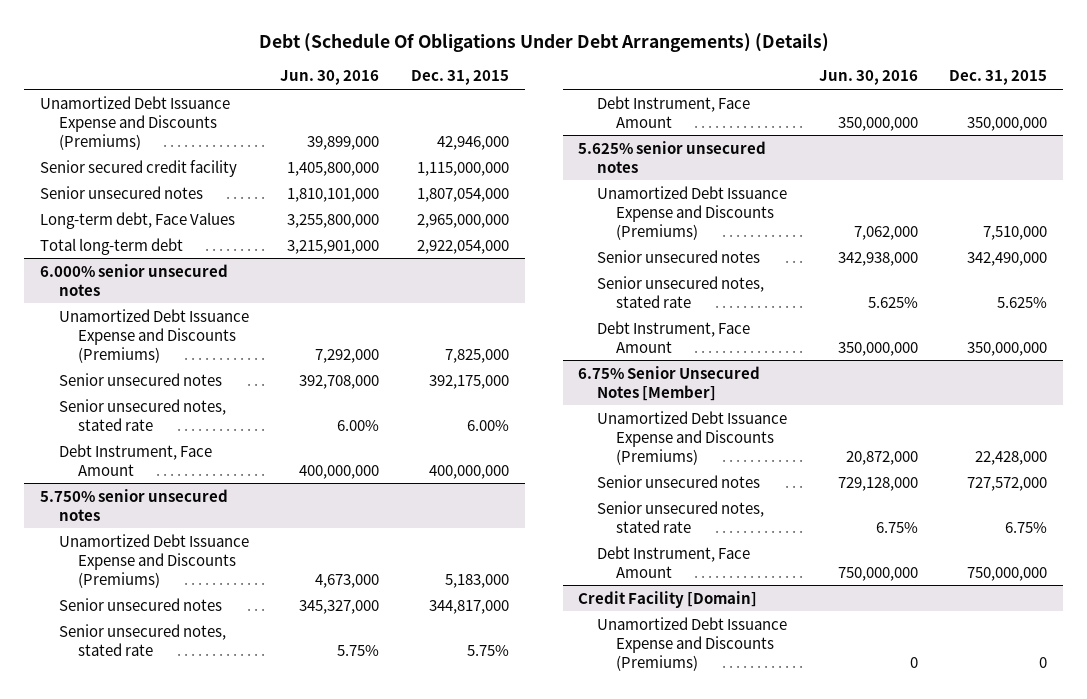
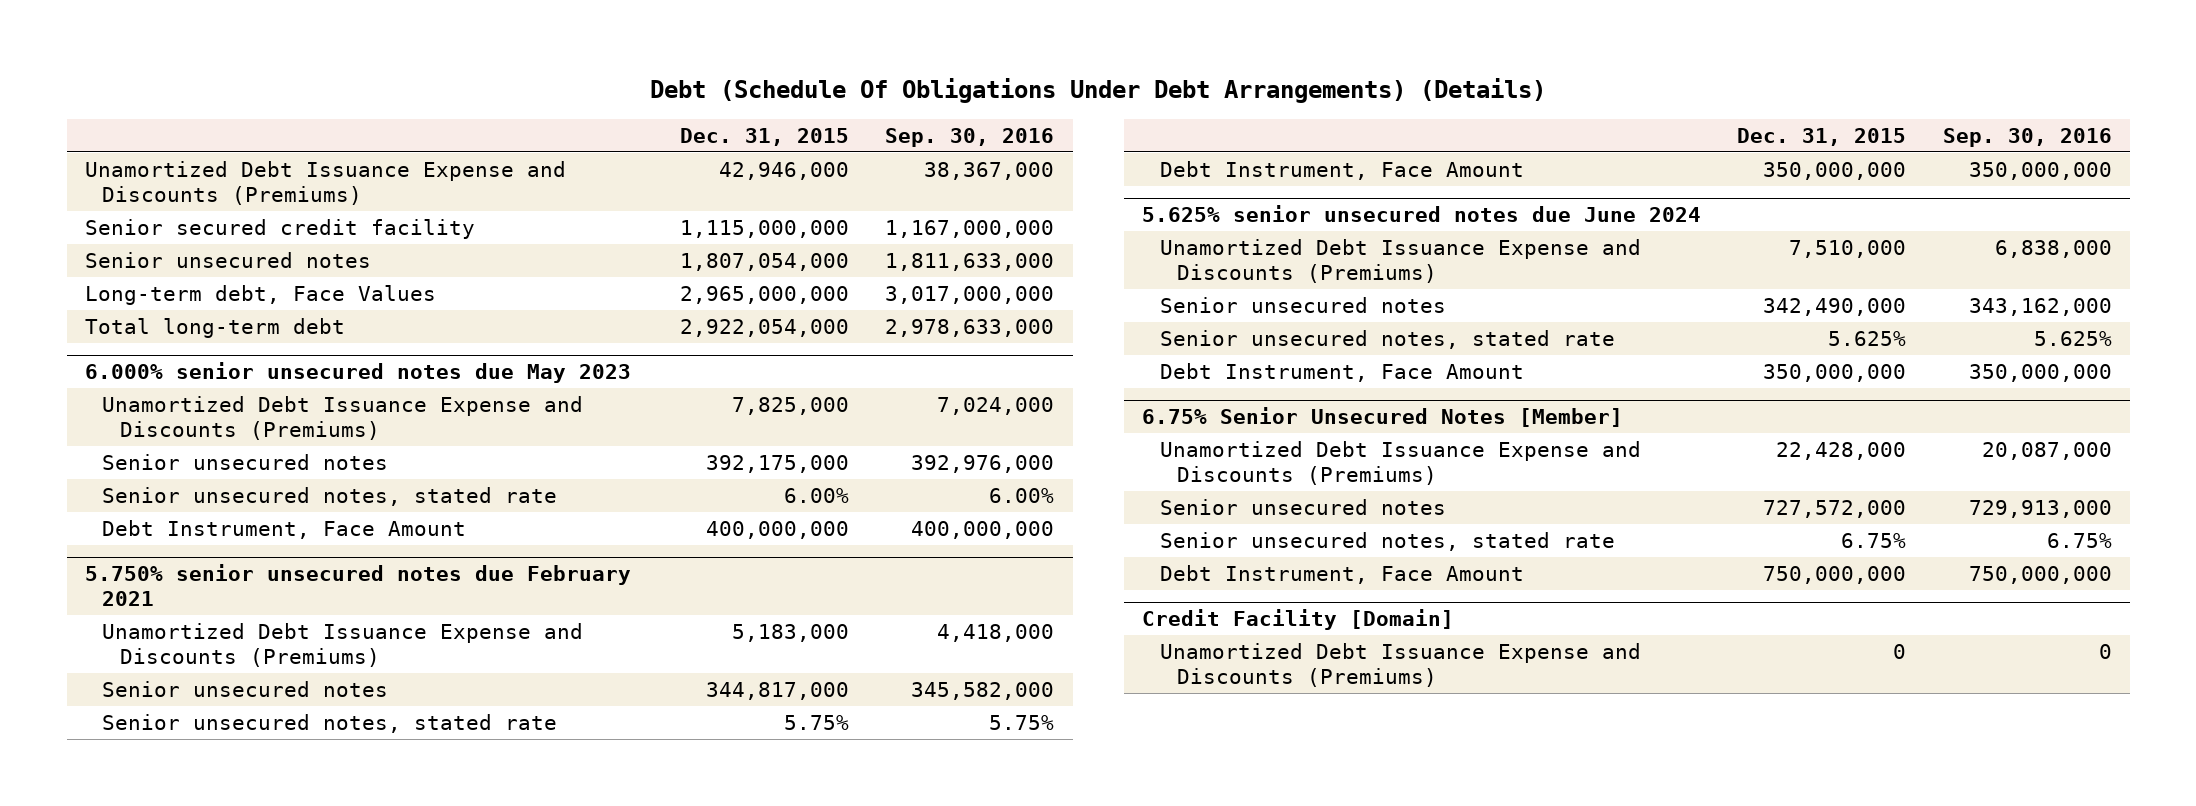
[280,70,380,86] Jun. 30, 2016 -> none
none -> [885,127,1055,147] Sep. 30, 2016
[39,263,228,296] 6.000% senior unsecured notes -> [84,362,631,384] 6.000% senior unsecured notes due May 2023
[39,488,228,521] 5.750% senior unsecured notes -> [84,564,631,607] 5.750% senior unsecured notes due February 2021
[578,140,767,173] 5.625% senior unsecured notes -> [1141,205,1701,223] 5.625% senior unsecured notes due June 2024

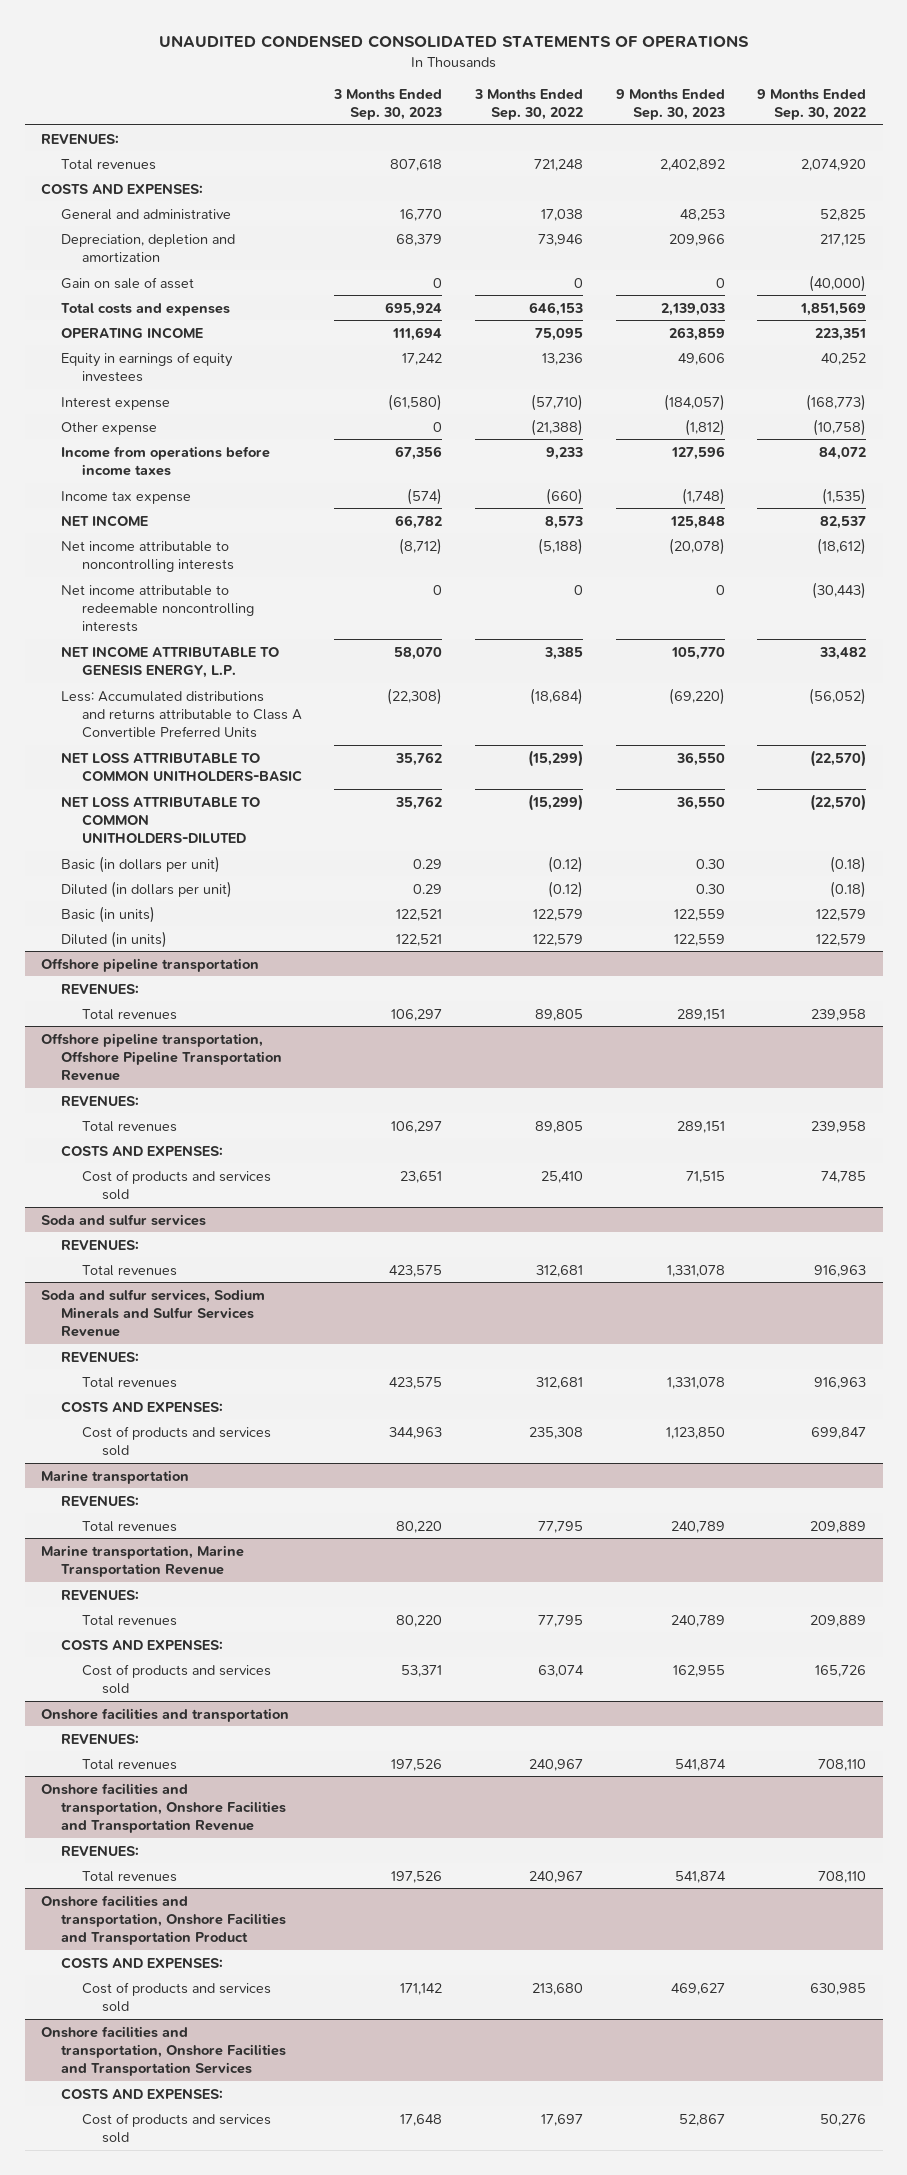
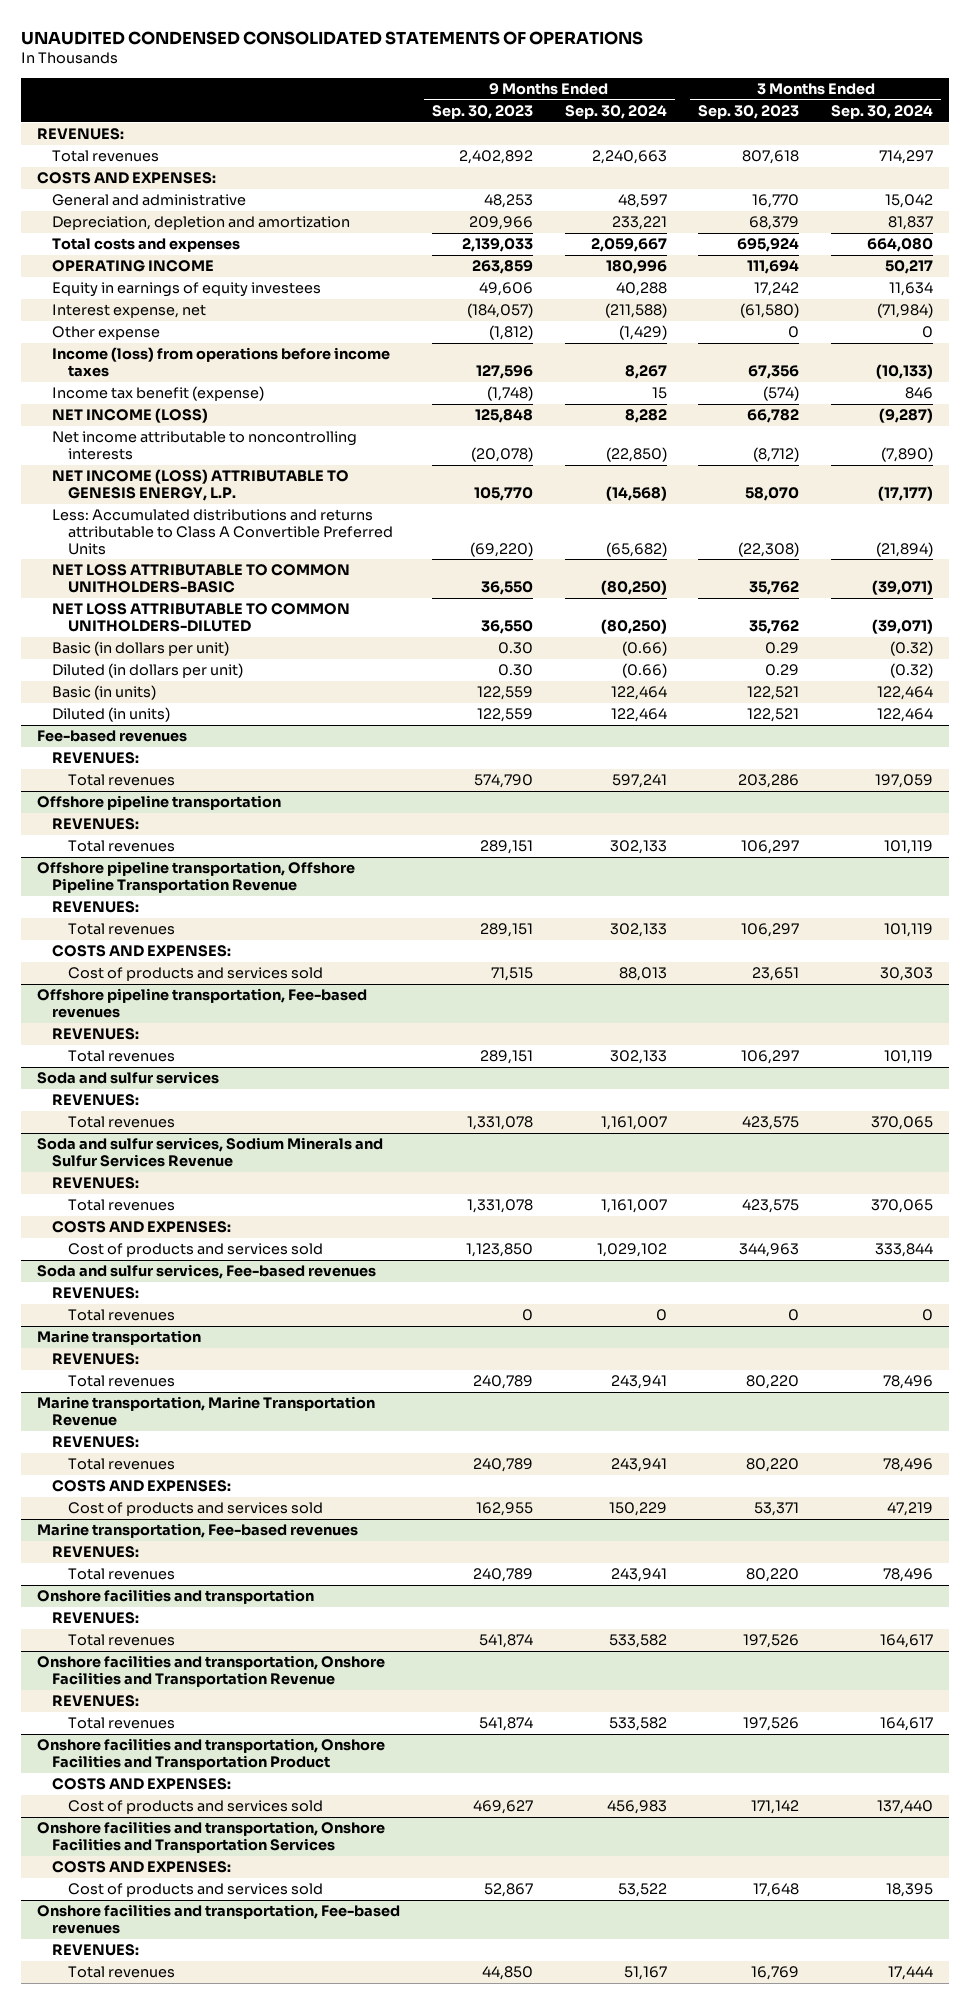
[474,88,584,121] 3 Months Ended Sep. 30, 2022 -> none
[757,88,867,121] 9 Months Ended Sep. 30, 2022 -> none
none -> [564,104,667,119] Sep. 30, 2024
none -> [831,104,934,119] Sep. 30, 2024
[61,276,195,289] Gain on sale of asset -> none
[61,396,171,410] Interest expense -> [52,304,207,319] Interest expense, net
[61,445,271,476] Income from operations before income taxes -> [52,347,391,378] Income (loss) from operations before income taxes
[61,490,192,504] Income tax expense -> [52,386,265,402] Income tax benefit (expense)
[61,514,149,527] NET INCOME -> [52,408,209,424] NET INCOME (LOSS)
[61,584,254,633] Net income attributable to redeemable noncontrolling interests -> none
[61,645,280,678] NET INCOME ATTRIBUTABLE TO GENESIS ENERGY, L.P. -> [52,469,350,502] NET INCOME (LOSS) ATTRIBUTABLE TO GENESIS ENERGY, L.P.
none -> [36,730,187,743] Fee-based revenues
none -> [52,752,140,765] REVENUES:
none -> [67,774,175,787] Total revenues
none -> [36,988,367,1019] Offshore pipeline transportation, Fee-based revenues
none -> [52,1028,140,1041] REVENUES:
none -> [67,1050,175,1063] Total revenues
none -> [36,1264,376,1280] Soda and sulfur services, Fee-based revenues
none -> [52,1287,140,1300] REVENUES:
none -> [67,1309,175,1322] Total revenues
none -> [36,1523,358,1539] Marine transportation, Fee-based revenues
none -> [52,1546,140,1559] REVENUES:
none -> [67,1568,175,1581] Total revenues
none -> [36,1904,400,1935] Onshore facilities and transportation, Fee-based revenues
none -> [52,1944,140,1957] REVENUES:
none -> [67,1966,175,1979] Total revenues

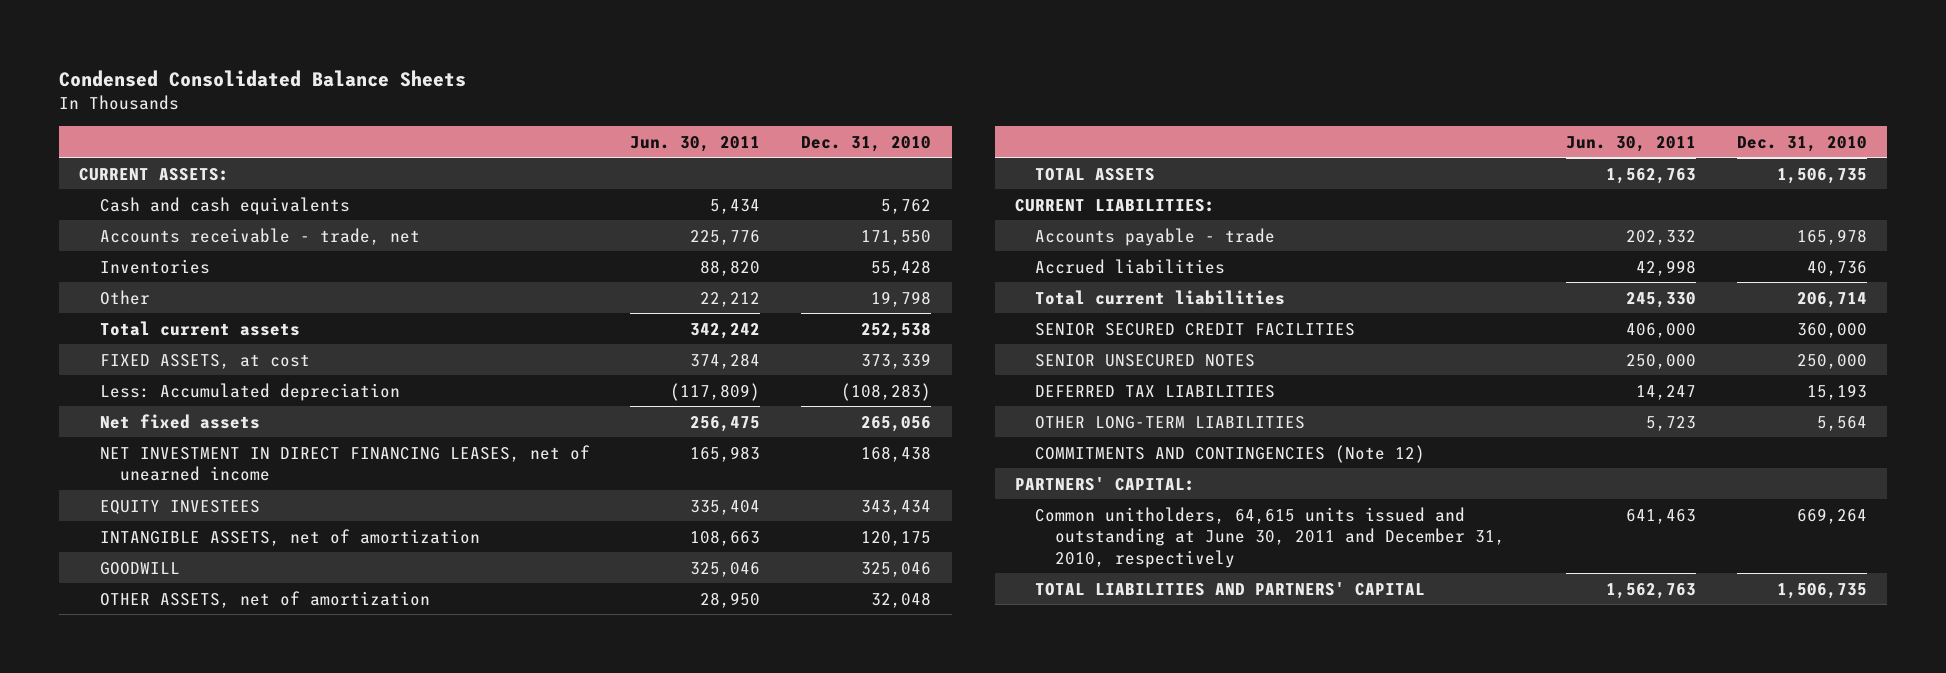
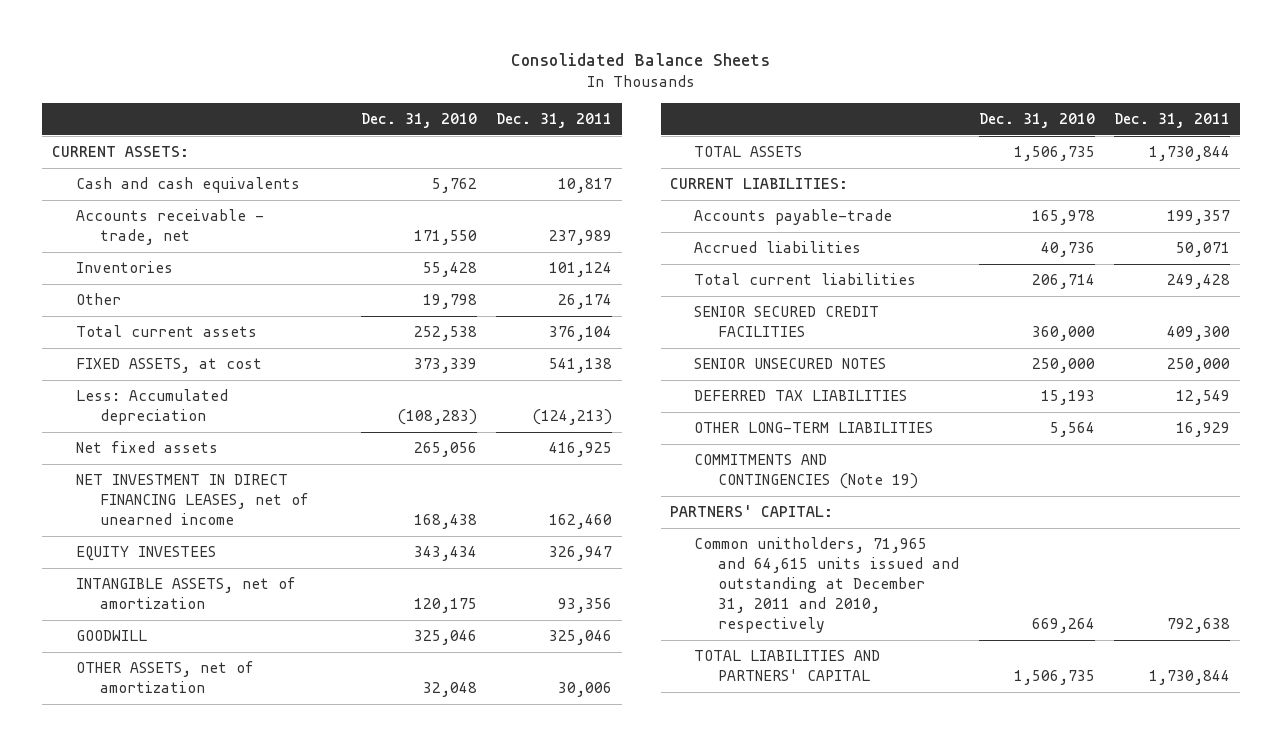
[59,69,467,87] Condensed Consolidated Balance Sheets -> [511,53,771,67] Consolidated Balance Sheets
[630,135,761,152] Jun. 30, 2011 -> none
none -> [496,112,613,128] Dec. 31, 2011
[1035,227,1276,246] Accounts payable - trade -> [694,209,893,226] Accounts payable-trade
[1035,444,1426,463] COMMITMENTS AND CONTINGENCIES (Note 12) -> [694,454,919,490] COMMITMENTS AND CONTINGENCIES (Note 19)
[1035,506,1506,568] Common unitholders, 64,615 units issued and outstanding at June 30, 2011 and December 31, 2010, respectively -> [694,537,960,634] Common unitholders, 71,965 and 64,615 units issued and outstanding at December 31, 2011 and 2010, respectively

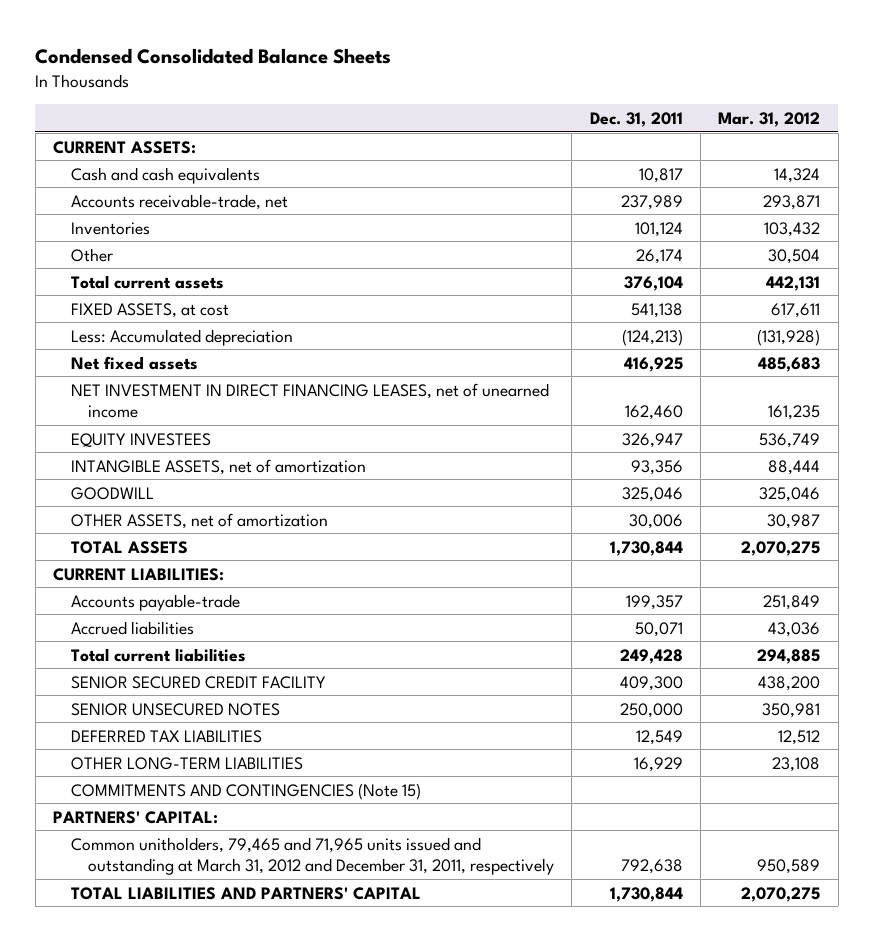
[511,53,771,67] Consolidated Balance Sheets -> [35,47,392,64] Condensed Consolidated Balance Sheets
[360,112,477,128] Dec. 31, 2010 -> none
none -> [718,111,821,127] Mar. 31, 2012
[76,209,265,246] Accounts receivable - trade, net -> [70,193,288,210] Accounts receivable-trade, net
[694,306,880,338] SENIOR SECURED CREDIT FACILITIES -> [70,675,326,689] SENIOR SECURED CREDIT FACILITY
[694,454,919,490] COMMITMENTS AND CONTINGENCIES (Note 19) -> [70,782,421,800] COMMITMENTS AND CONTINGENCIES (Note 15)
[694,537,960,634] Common unitholders, 71,965 and 64,615 units issued and outstanding at December 31, 2011 and 2010, respectively -> [70,836,555,875] Common unitholders, 79,465 and 71,965 units issued and outstanding at March 31, 2012 and December 31, 2011, respectively

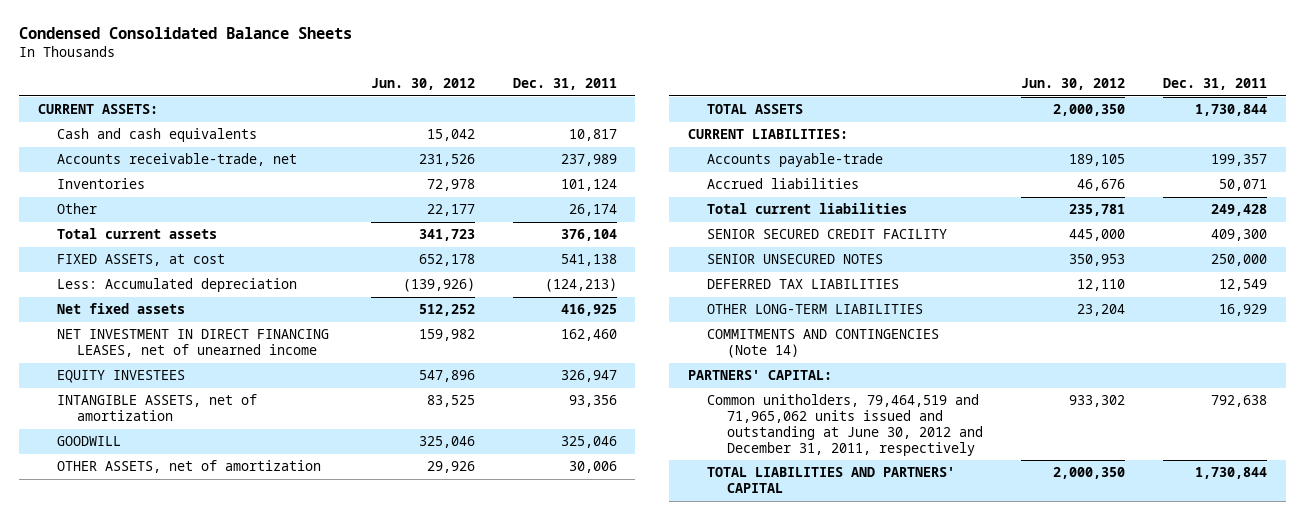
[718,111,821,127] Mar. 31, 2012 -> none
none -> [370,78,475,91] Jun. 30, 2012
[70,782,421,800] COMMITMENTS AND CONTINGENCIES (Note 15) -> [707,329,940,359] COMMITMENTS AND CONTINGENCIES (Note 14)
[70,836,555,875] Common unitholders, 79,465 and 71,965 units issued and outstanding at March 31, 2012 and December 31, 2011, respectively -> [707,394,984,456] Common unitholders, 79,464,519 and 71,965,062 units issued and outstanding at June 30, 2012 and December 31, 2011, respectively

